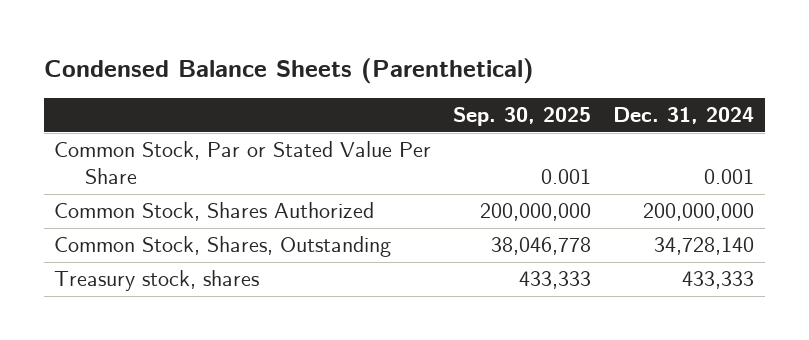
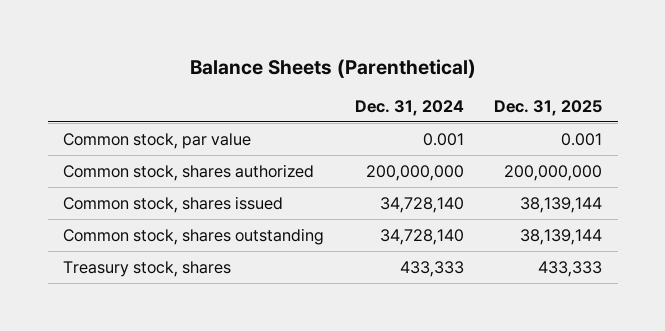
[43,57,534,84] Condensed Balance Sheets (Parenthetical) -> [189,58,476,78] Balance Sheets (Parenthetical)
[453,107,592,127] Sep. 30, 2025 -> none
none -> [494,100,603,117] Dec. 31, 2025
[54,141,432,185] Common Stock, Par or Stated Value Per Share -> [62,132,251,149] Common stock, par value
[54,202,375,222] Common Stock, Shares Authorized -> [62,163,314,181] Common stock, shares authorized
none -> [62,195,283,213] Common stock, shares issued
[54,236,392,258] Common Stock, Shares, Outstanding -> [62,227,324,245] Common stock, shares outstanding

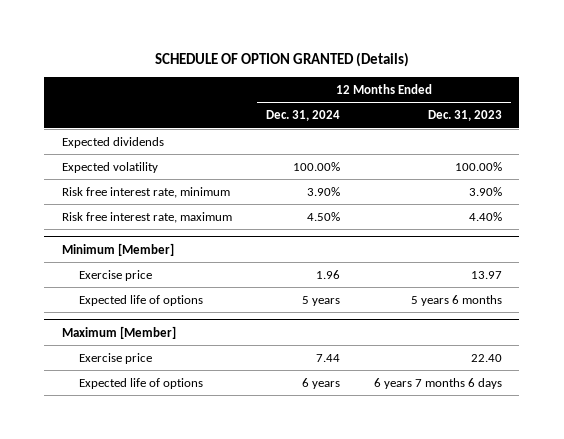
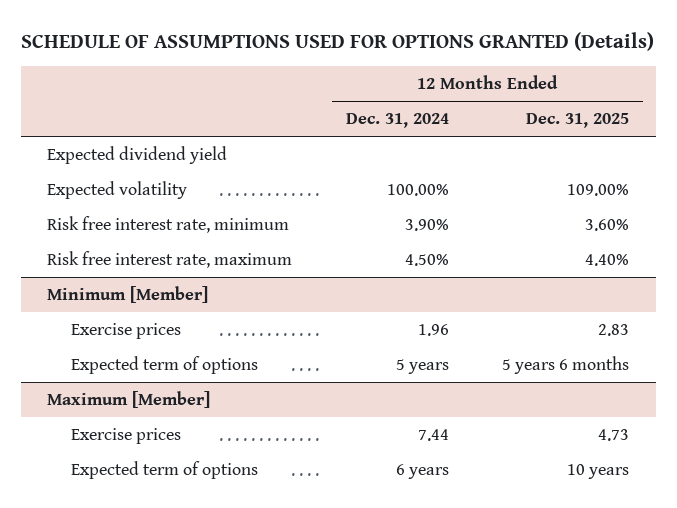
[154,52,409,68] SCHEDULE OF OPTION GRANTED (Details) -> [20,32,654,52] SCHEDULE OF ASSUMPTIONS USED FOR OPTIONS GRANTED (Details)
[428,110,503,122] Dec. 31, 2023 -> none
none -> [526,113,630,129] Dec. 31, 2025
[61,136,164,148] Expected dividends -> [47,146,228,165] Expected dividend yield
[78,269,152,281] Exercise price -> [70,323,181,340] Exercise prices
[78,294,203,306] Expected life of options -> [70,356,258,375] Expected term of options
[78,352,152,364] Exercise price -> [70,428,181,445] Exercise prices
[78,377,203,389] Expected life of options -> [70,461,258,480] Expected term of options

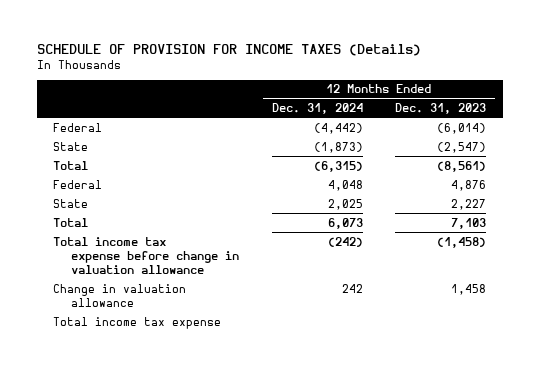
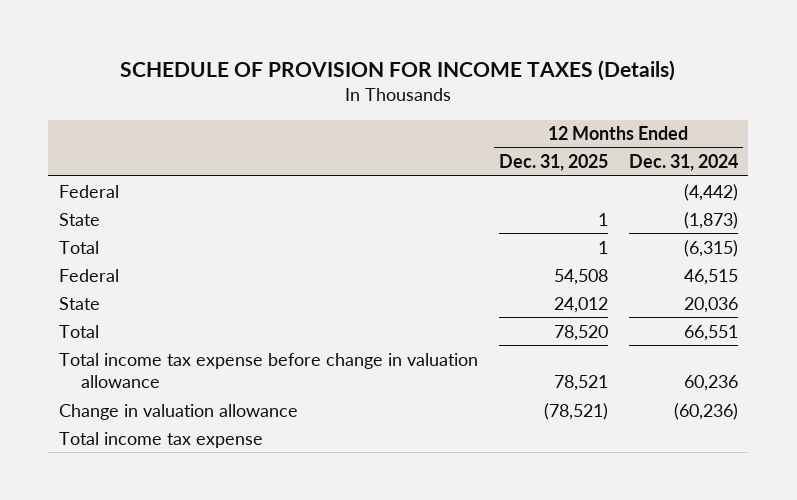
[395,102,487,114] Dec. 31, 2023 -> none
none -> [498,154,608,172] Dec. 31, 2025
[327,179,363,191] 4,048 -> [683,268,738,285] 46,515
[327,198,363,210] 2,025 -> [683,296,738,313] 20,036
[327,217,363,229] 6,073 -> [683,324,738,341] 66,551
[327,236,363,247] (242) -> [683,375,738,392] 60,236
[341,283,363,293] 242 -> [673,402,738,420] (60,236)

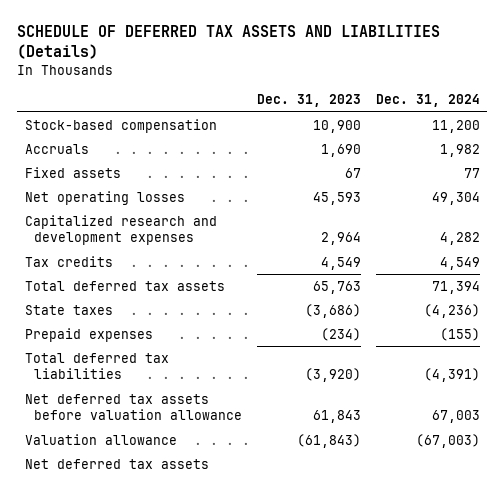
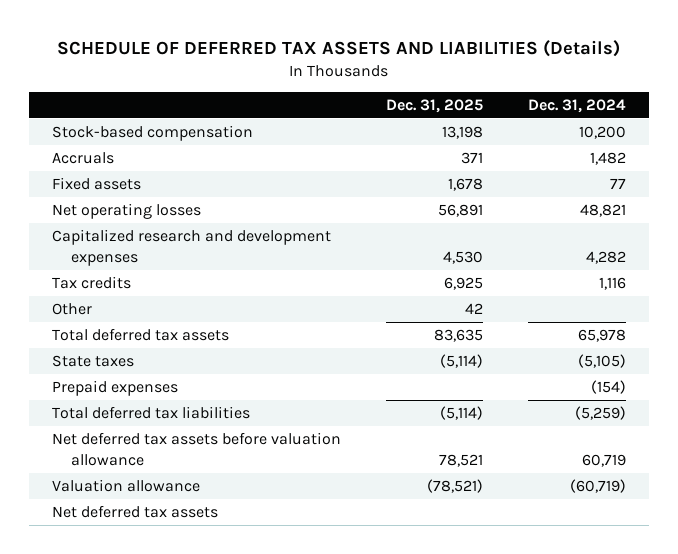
[257,94,362,108] Dec. 31, 2023 -> none
none -> [385,98,483,113] Dec. 31, 2025
[431,119,480,133] 11,200 -> [579,126,627,140] 10,200
[439,143,480,157] 1,982 -> [590,152,627,166] 1,482
[431,191,480,205] 49,304 -> [580,204,627,218] 48,821
[439,256,480,270] 4,549 -> [599,277,627,291] 1,116
none -> [51,303,92,316] Other
[431,280,480,294] 71,394 -> [578,329,627,343] 65,978
[423,303,480,318] (4,236) -> [578,354,627,369] (5,105)
[439,327,480,341] (155) -> [591,380,627,395] (154)
[423,368,480,383] (4,391) -> [575,406,627,421] (5,259)
[431,410,480,424] 67,003 -> [582,453,627,467] 60,719
[415,433,480,448] (67,003) -> [570,479,627,494] (60,719)

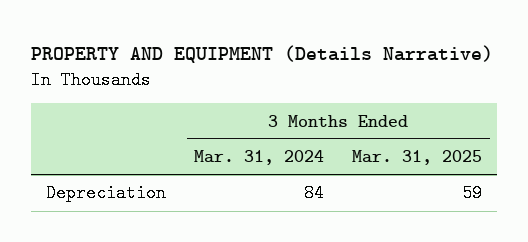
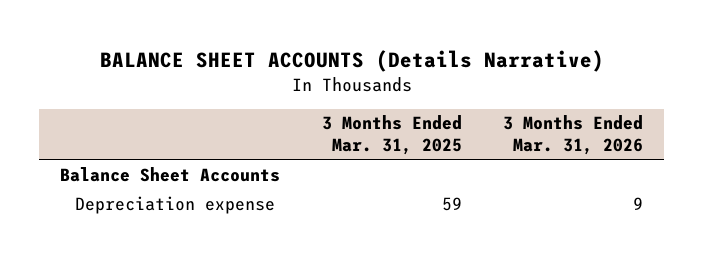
[31,44,494,63] PROPERTY AND EQUIPMENT (Details Narrative) -> [99,49,604,72] BALANCE SHEET ACCOUNTS (Details Narrative)
[194,150,325,166] Mar. 31, 2024 -> none
none -> [503,115,644,155] 3 Months Ended Mar. 31, 2026
none -> [60,166,281,182] Balance Sheet Accounts
[45,184,166,203] Depreciation -> [74,195,275,214] Depreciation expense

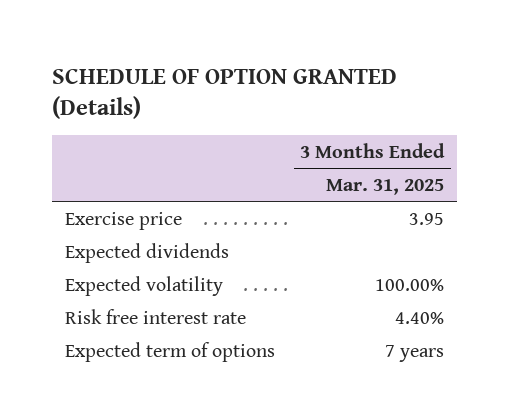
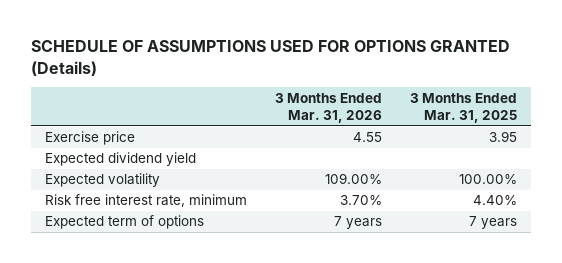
[52,68,398,120] SCHEDULE OF OPTION GRANTED (Details) -> [30,40,510,76] SCHEDULE OF ASSUMPTIONS USED FOR OPTIONS GRANTED (Details)
none -> [274,92,382,124] 3 Months Ended Mar. 31, 2026
[64,242,229,263] Expected dividends -> [44,152,196,167] Expected dividend yield
[64,308,246,324] Risk free interest rate -> [44,194,247,208] Risk free interest rate, minimum

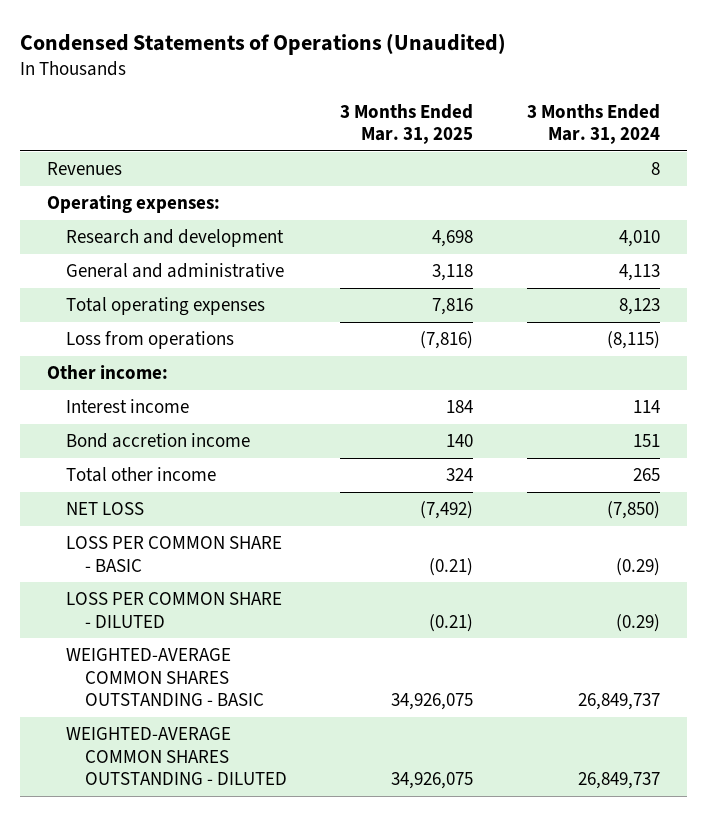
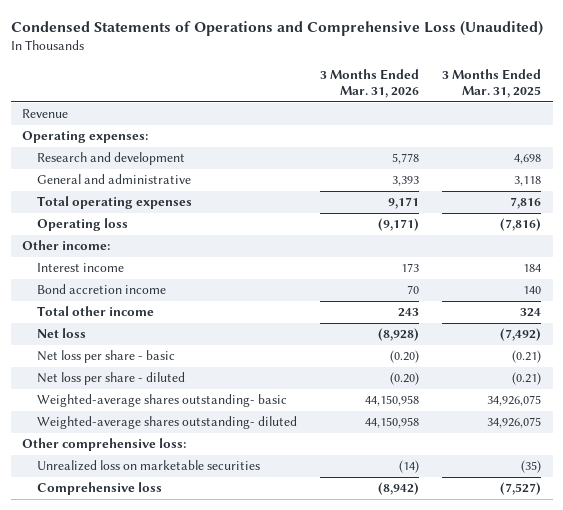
[19,32,506,55] Condensed Statements of Operations (Unaudited) -> [10,20,543,36] Condensed Statements of Operations and Comprehensive Loss (Unaudited)
[526,103,660,145] 3 Months Ended Mar. 31, 2024 -> none
none -> [320,68,420,99] 3 Months Ended Mar. 31, 2026
[46,162,122,176] Revenues -> [22,109,69,119] Revenue
[65,331,234,350] Loss from operations -> [37,218,129,232] Operating loss
[65,502,144,516] NET LOSS -> [37,328,87,339] Net loss
[65,536,282,572] LOSS PER COMMON SHARE - BASIC -> [37,350,176,364] Net loss per share - basic
[65,592,282,628] LOSS PER COMMON SHARE - DILUTED -> [37,372,186,386] Net loss per share - diluted
[65,648,264,707] WEIGHTED-AVERAGE COMMON SHARES OUTSTANDING - BASIC -> [37,394,288,408] Weighted-average shares outstanding- basic
[65,727,287,786] WEIGHTED-AVERAGE COMMON SHARES OUTSTANDING - DILUTED -> [37,416,298,430] Weighted-average shares outstanding- diluted
none -> [22,438,187,452] Other comprehensive loss:
none -> [37,460,261,472] Unrealized loss on marketable securities
none -> [37,482,163,496] Comprehensive loss

